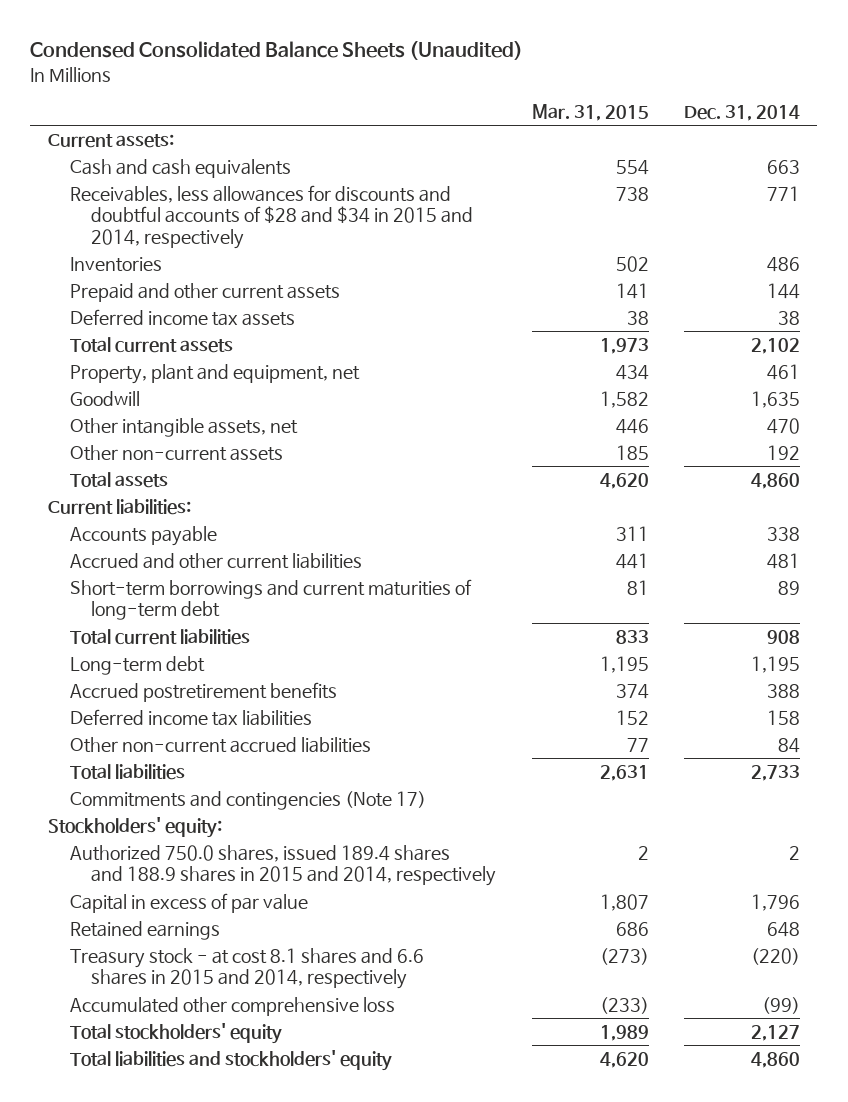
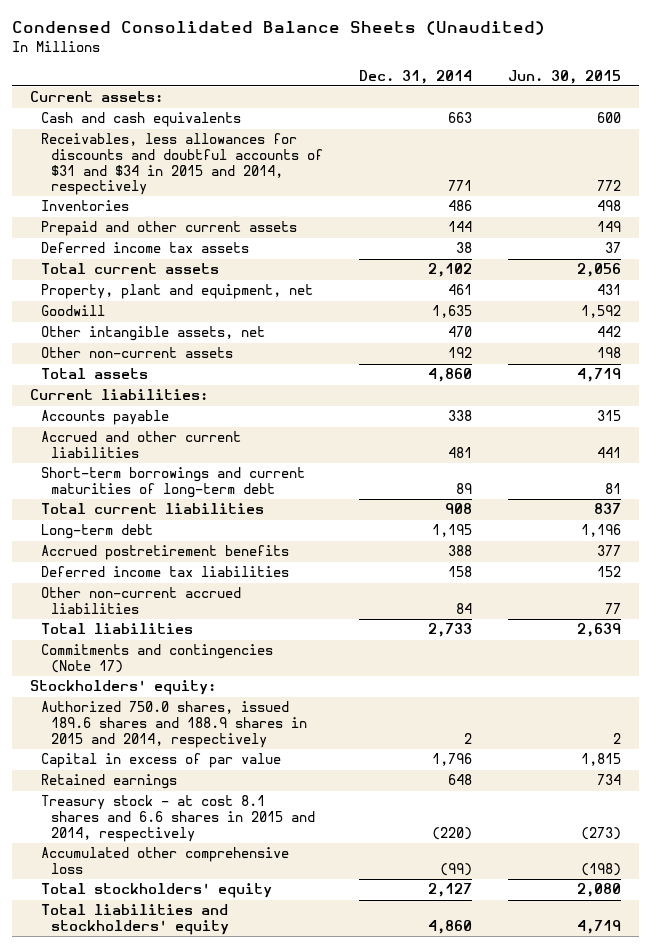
[531,103,649,121] Mar. 31, 2015 -> none
none -> [508,69,622,84] Jun. 30, 2015
[69,184,474,249] Receivables, less allowances for discounts and doubtful accounts of $28 and $34 in 2015 and 2014, respectively -> [40,133,324,196] Receivables, less allowances for discounts and doubtful accounts of $31 and $34 in 2015 and 2014, respectively
[69,844,497,887] Authorized 750.0 shares, issued 189.4 shares and 188.9 shares in 2015 and 2014, respectively -> [40,701,308,748] Authorized 750.0 shares, issued 189.6 shares and 188.9 shares in 2015 and 2014, respectively

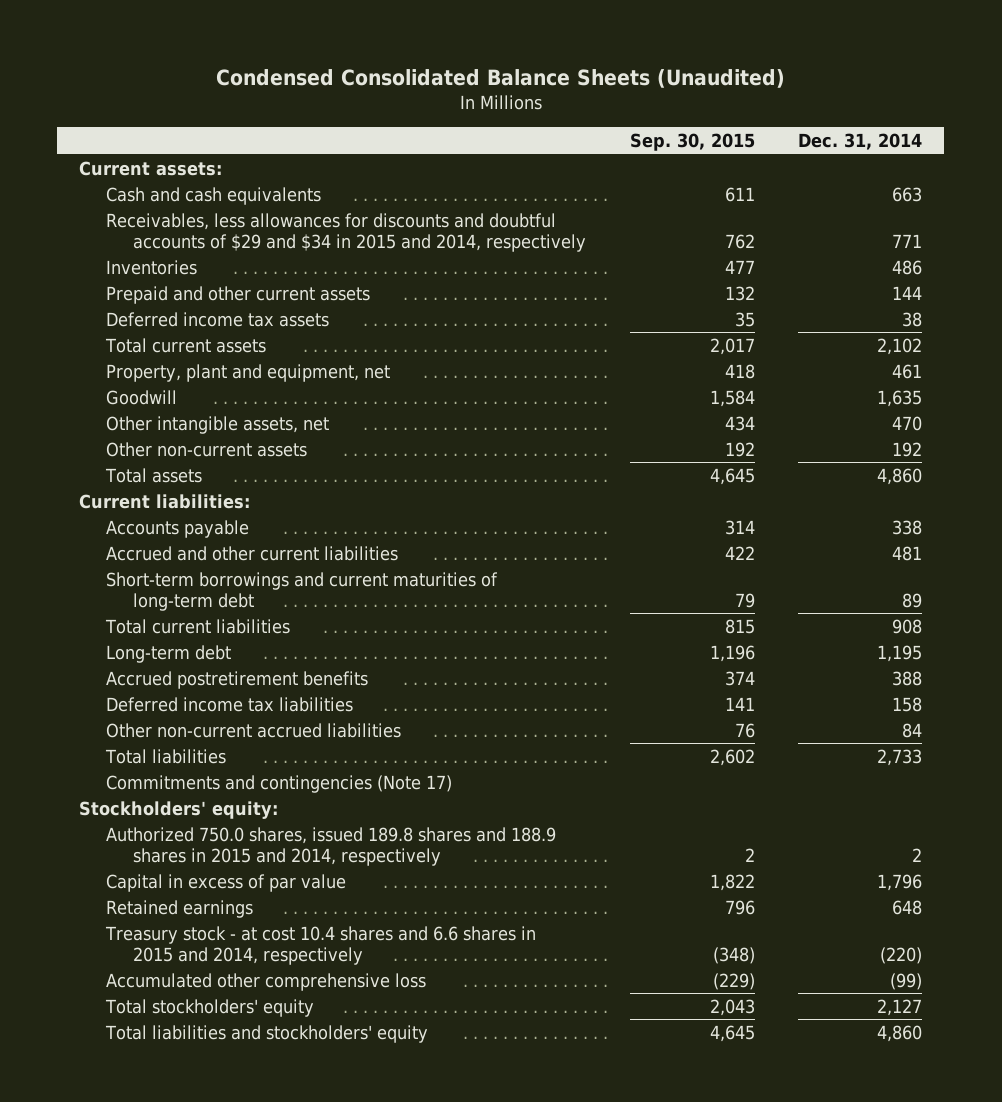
[508,69,622,84] Jun. 30, 2015 -> none
none -> [629,133,755,152] Sep. 30, 2015
[40,133,324,196] Receivables, less allowances for discounts and doubtful accounts of $31 and $34 in 2015 and 2014, respectively -> [105,212,586,252] Receivables, less allowances for discounts and doubtful accounts of $29 and $34 in 2015 and 2014, respectively
[40,701,308,748] Authorized 750.0 shares, issued 189.6 shares and 188.9 shares in 2015 and 2014, respectively -> [105,826,556,866] Authorized 750.0 shares, issued 189.8 shares and 188.9 shares in 2015 and 2014, respectively
[40,795,316,842] Treasury stock - at cost 8.1 shares and 6.6 shares in 2015 and 2014, respectively -> [104,925,536,965] Treasury stock - at cost 10.4 shares and 6.6 shares in 2015 and 2014, respectively

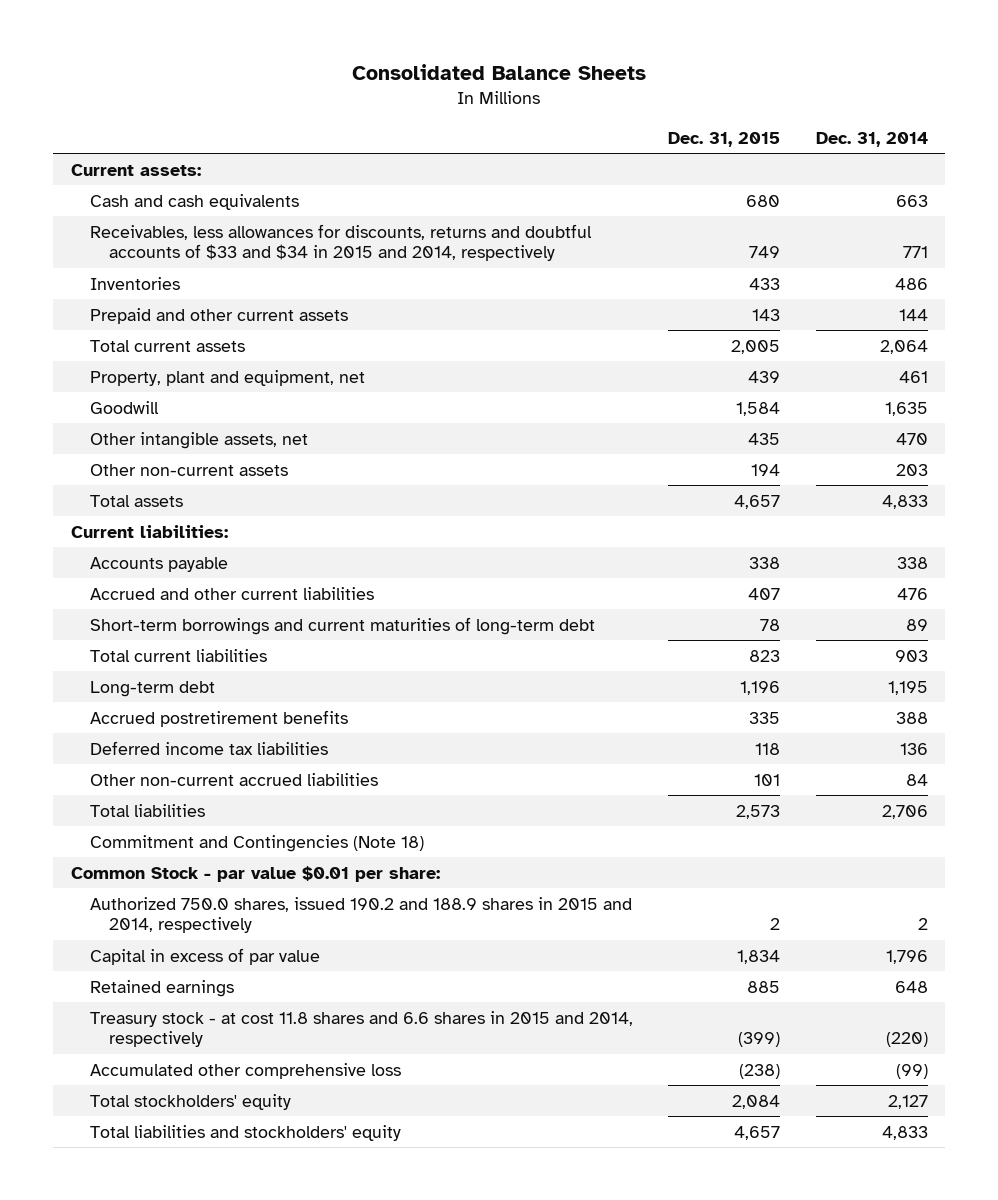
[215,69,785,89] Condensed Consolidated Balance Sheets (Unaudited) -> [352,64,647,81] Consolidated Balance Sheets
[629,133,755,152] Sep. 30, 2015 -> none
none -> [668,131,781,147] Dec. 31, 2015
[105,212,586,252] Receivables, less allowances for discounts and doubtful accounts of $29 and $34 in 2015 and 2014, respectively -> [89,223,592,262] Receivables, less allowances for discounts, returns and doubtful accounts of $33 and $34 in 2015 and 2014, respectively
[105,311,329,327] Deferred income tax assets -> none
[877,337,923,355] 2,102 -> [879,339,928,354] 2,064
[892,441,923,457] 192 -> [895,463,928,476] 203
[877,467,923,485] 4,860 -> [881,494,928,509] 4,833
[892,545,923,561] 481 -> [896,587,928,600] 476
[892,618,923,634] 908 -> [894,649,928,662] 903
[892,696,923,712] 158 -> [899,742,928,755] 136
[79,800,279,819] Stockholders' equity: -> none
[877,748,923,766] 2,733 -> [881,804,928,819] 2,706
[105,774,452,793] Commitments and contingencies (Note 17) -> [89,834,424,852] Commitment and Contingencies (Note 18)
none -> [70,865,440,882] Common Stock - par value $0.01 per share:
[105,826,556,866] Authorized 750.0 shares, issued 189.8 shares and 188.9 shares in 2015 and 2014, respectively -> [89,896,632,934] Authorized 750.0 shares, issued 190.2 and 188.9 shares in 2015 and 2014, respectively
[104,925,536,965] Treasury stock - at cost 10.4 shares and 6.6 shares in 2015 and 2014, respectively -> [89,1010,633,1048] Treasury stock - at cost 11.8 shares and 6.6 shares in 2015 and 2014, respectively
[877,1024,923,1042] 4,860 -> [881,1125,928,1140] 4,833

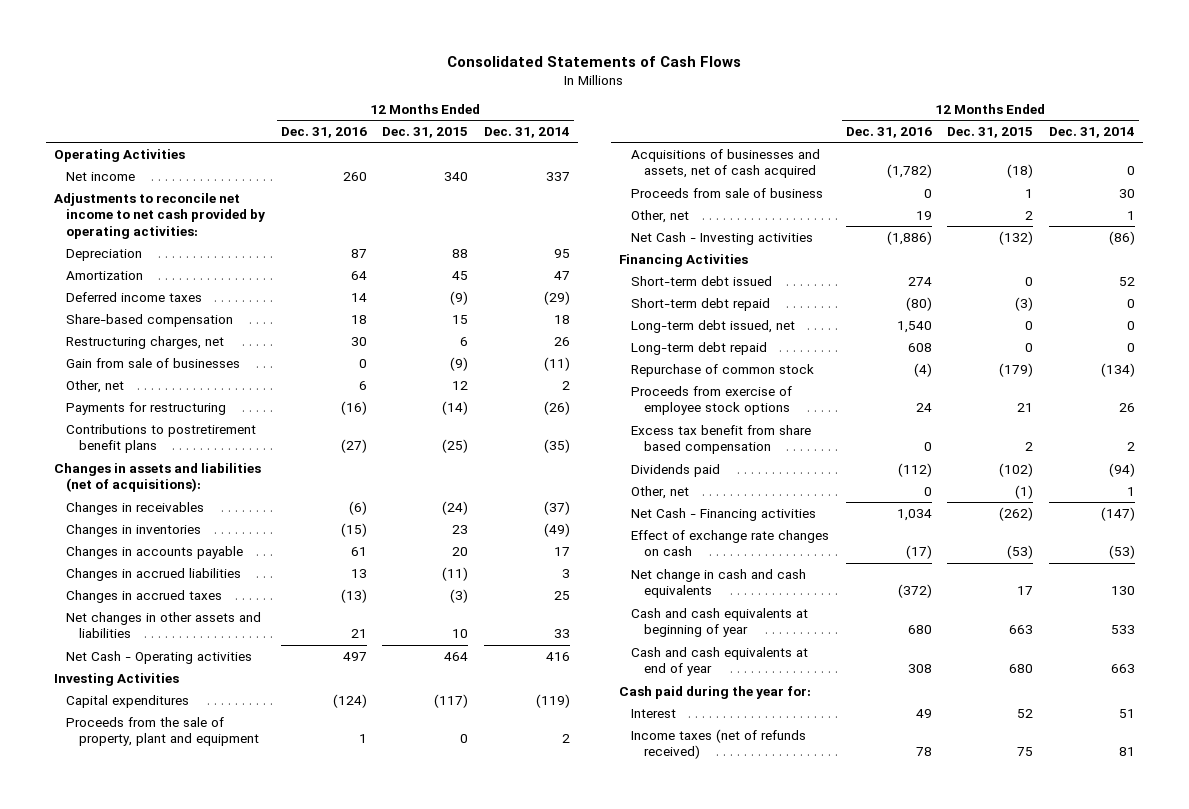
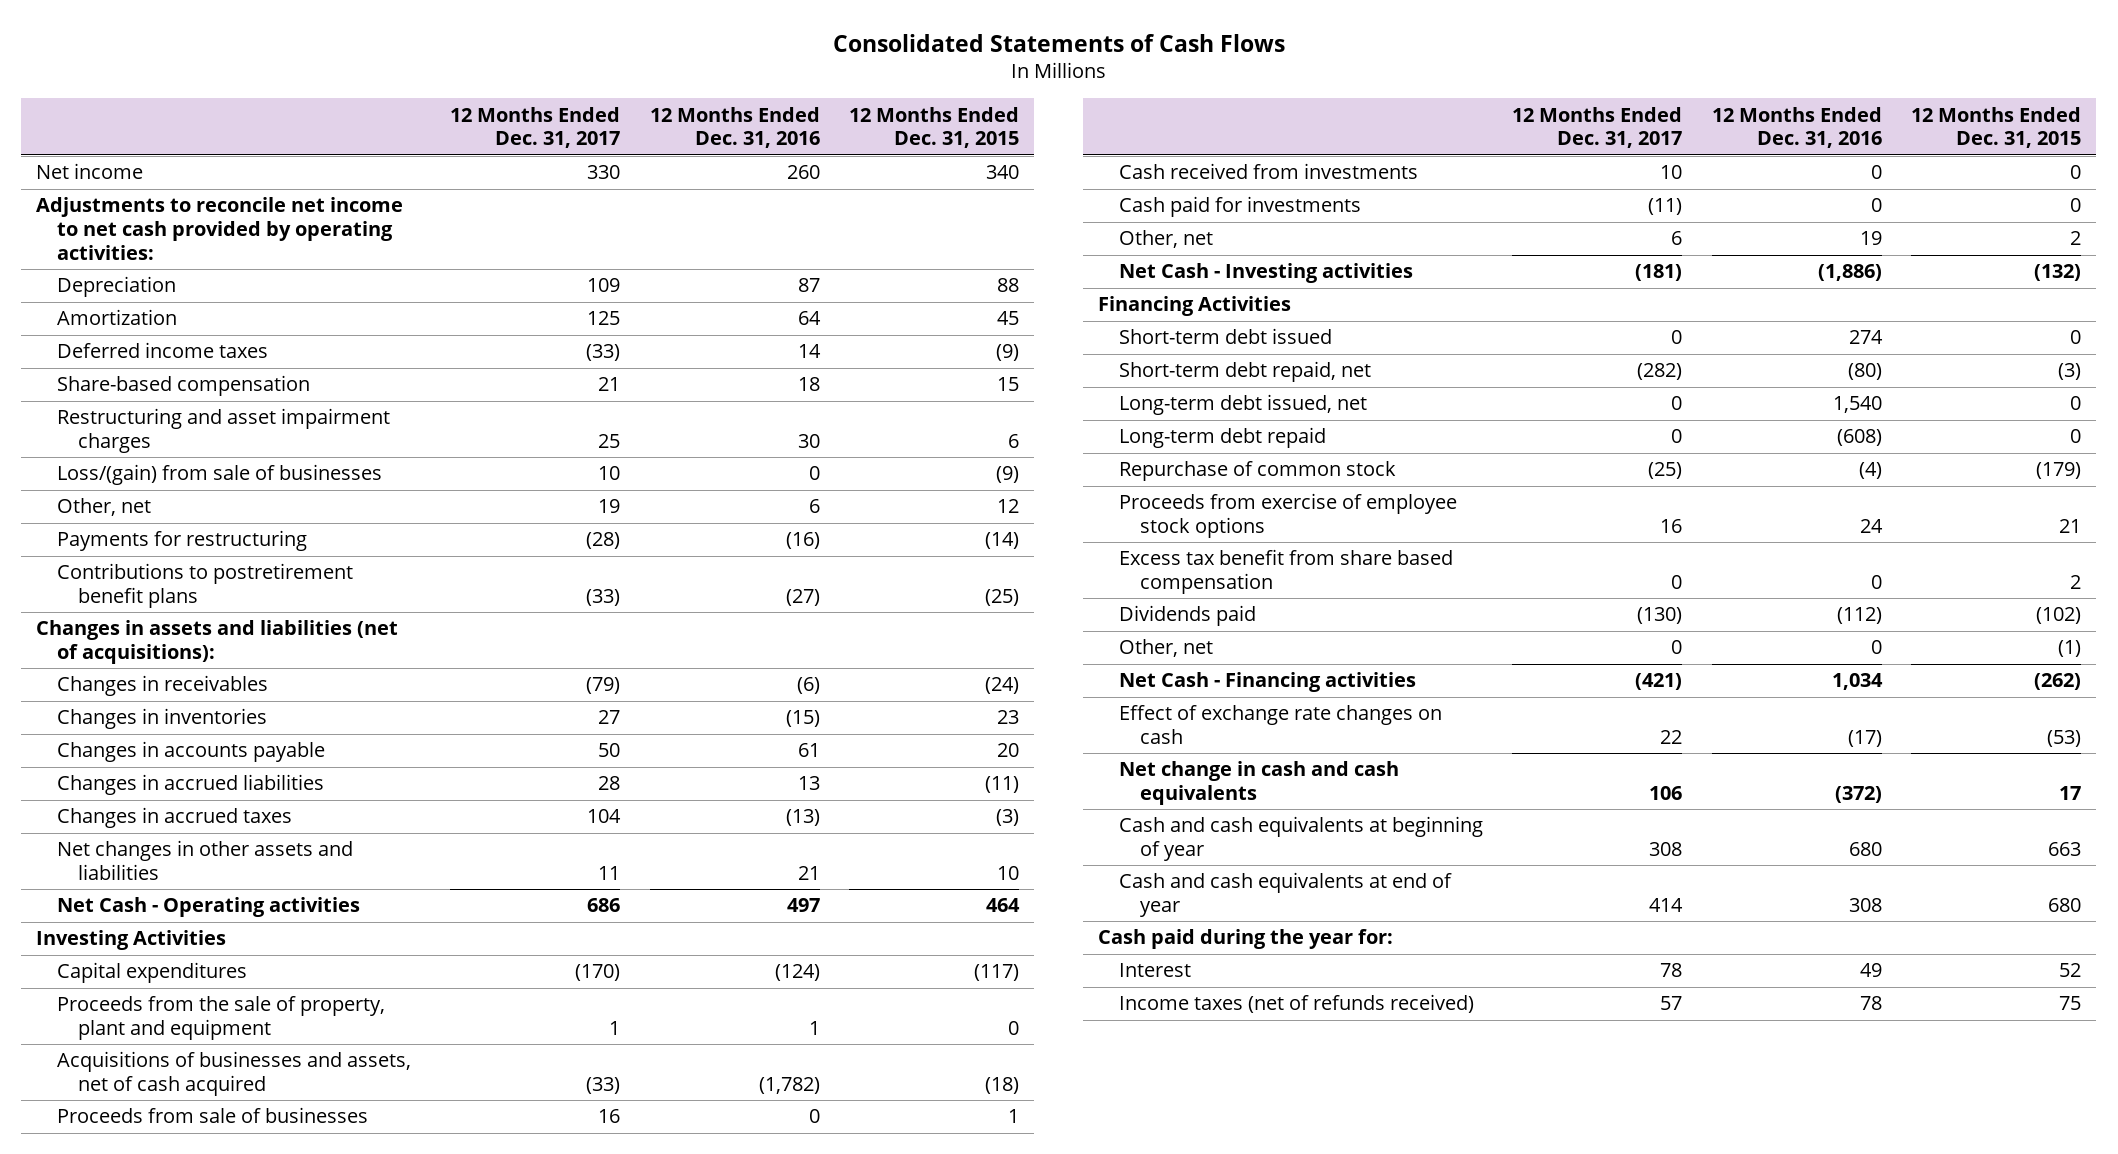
[484,126,571,138] Dec. 31, 2014 -> none
none -> [450,106,621,149] 12 Months Ended Dec. 31, 2017
[53,148,185,162] Operating Activities -> none
[66,335,225,349] Restructuring charges, net -> [56,408,390,453] Restructuring and asset impairment charges
[66,357,241,368] Gain from sale of businesses -> [56,464,382,486] Loss/(gain) from sale of businesses
[631,187,824,198] Proceeds from sale of business -> [56,1107,368,1124] Proceeds from sale of businesses
none -> [1118,163,1418,180] Cash received from investments
none -> [1118,196,1361,218] Cash paid for investments
[631,297,771,311] Short-term debt repaid -> [1118,361,1371,383] Short-term debt repaid, net
[907,342,932,352] 608 -> [1836,429,1882,447] (608)

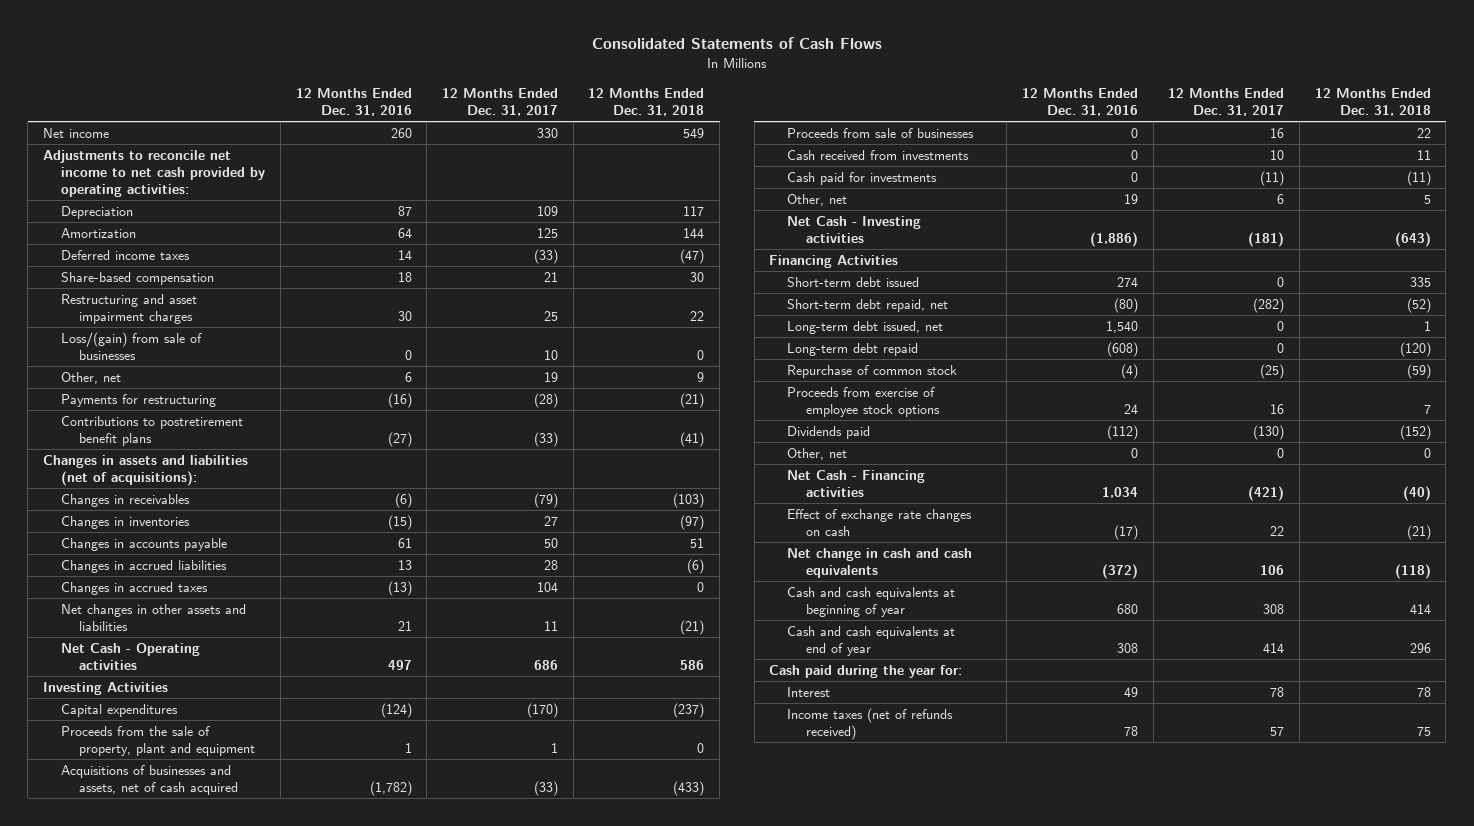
[849,106,1020,149] 12 Months Ended Dec. 31, 2015 -> none
none -> [588,87,705,116] 12 Months Ended Dec. 31, 2018
[1118,549,1453,594] Excess tax benefit from share based compensation -> none

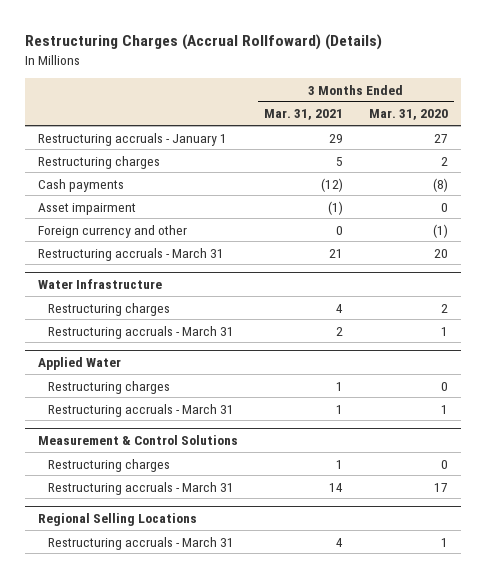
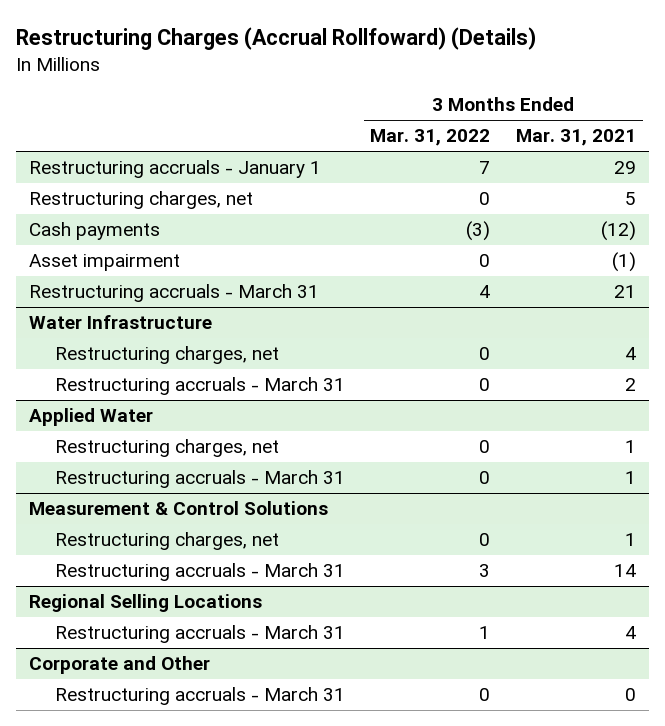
[368,109,448,121] Mar. 31, 2020 -> none
none -> [370,129,491,147] Mar. 31, 2022
[38,155,161,169] Restructuring charges -> [29,191,254,210] Restructuring charges, net
[38,224,188,238] Foreign currency and other -> none
[47,302,170,316] Restructuring charges -> [54,346,279,365] Restructuring charges, net
[47,380,170,394] Restructuring charges -> [54,439,279,458] Restructuring charges, net
[47,458,170,472] Restructuring charges -> [54,532,279,551] Restructuring charges, net
none -> [29,656,211,675] Corporate and Other
none -> [54,687,345,706] Restructuring accruals - March 31

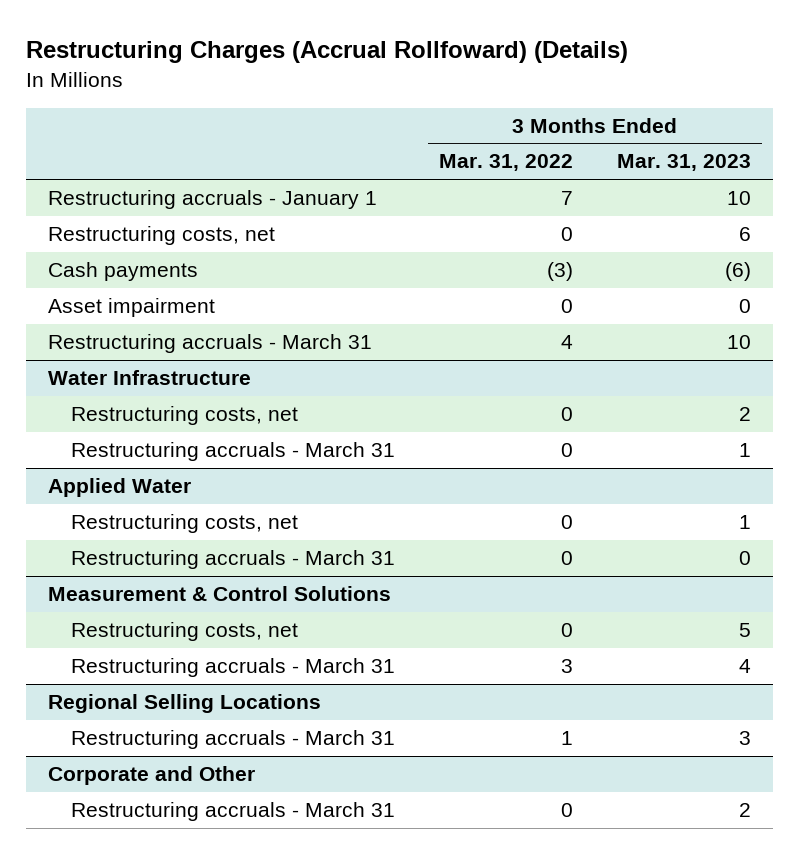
[516,129,637,147] Mar. 31, 2021 -> none
none -> [616,154,751,172] Mar. 31, 2023
[29,191,254,210] Restructuring charges, net -> [47,226,275,246] Restructuring costs, net
[54,346,279,365] Restructuring charges, net -> [70,406,298,426] Restructuring costs, net
[54,439,279,458] Restructuring charges, net -> [70,514,298,534] Restructuring costs, net
[54,532,279,551] Restructuring charges, net -> [70,622,298,642] Restructuring costs, net

